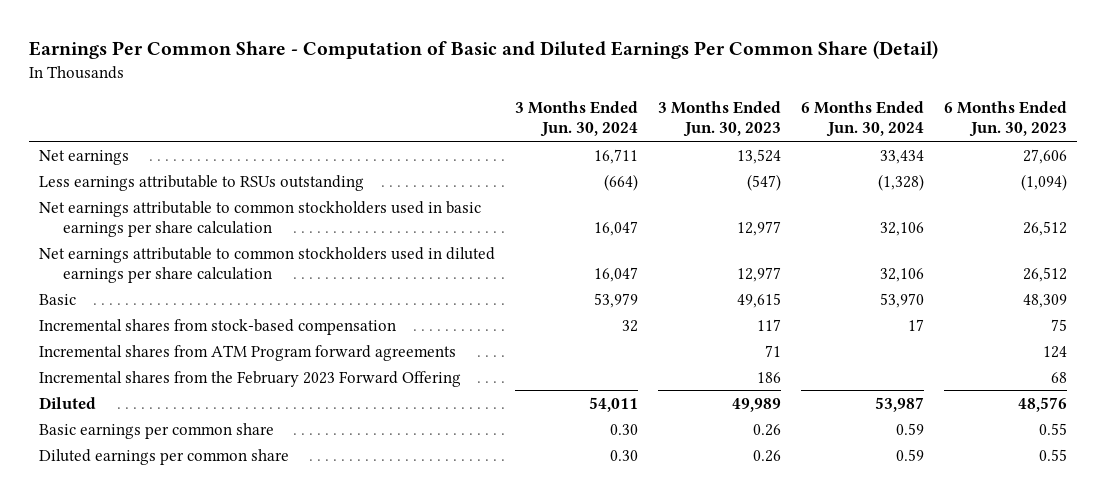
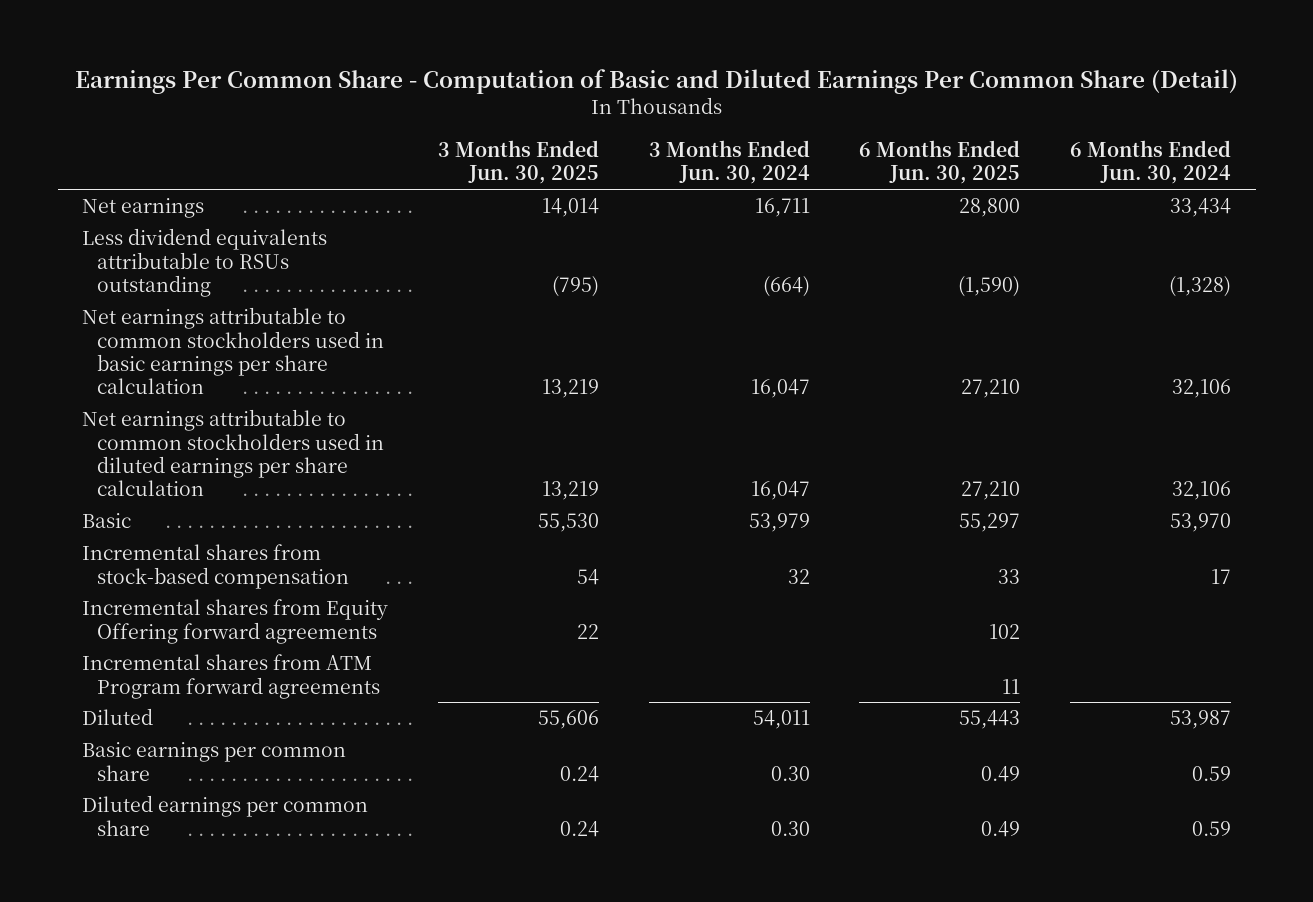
[657,101,781,138] 3 Months Ended Jun. 30, 2023 -> none
[943,101,1067,138] 6 Months Ended Jun. 30, 2023 -> none
none -> [438,139,600,185] 3 Months Ended Jun. 30, 2025
none -> [859,139,1021,185] 6 Months Ended Jun. 30, 2025
[39,174,365,191] Less earnings attributable to RSUs outstanding -> [82,228,328,297] Less dividend equivalents attributable to RSUs outstanding
none -> [82,599,389,644] Incremental shares from Equity Offering forward agreements
[39,370,462,387] Incremental shares from the February 2023 Forward Offering -> none

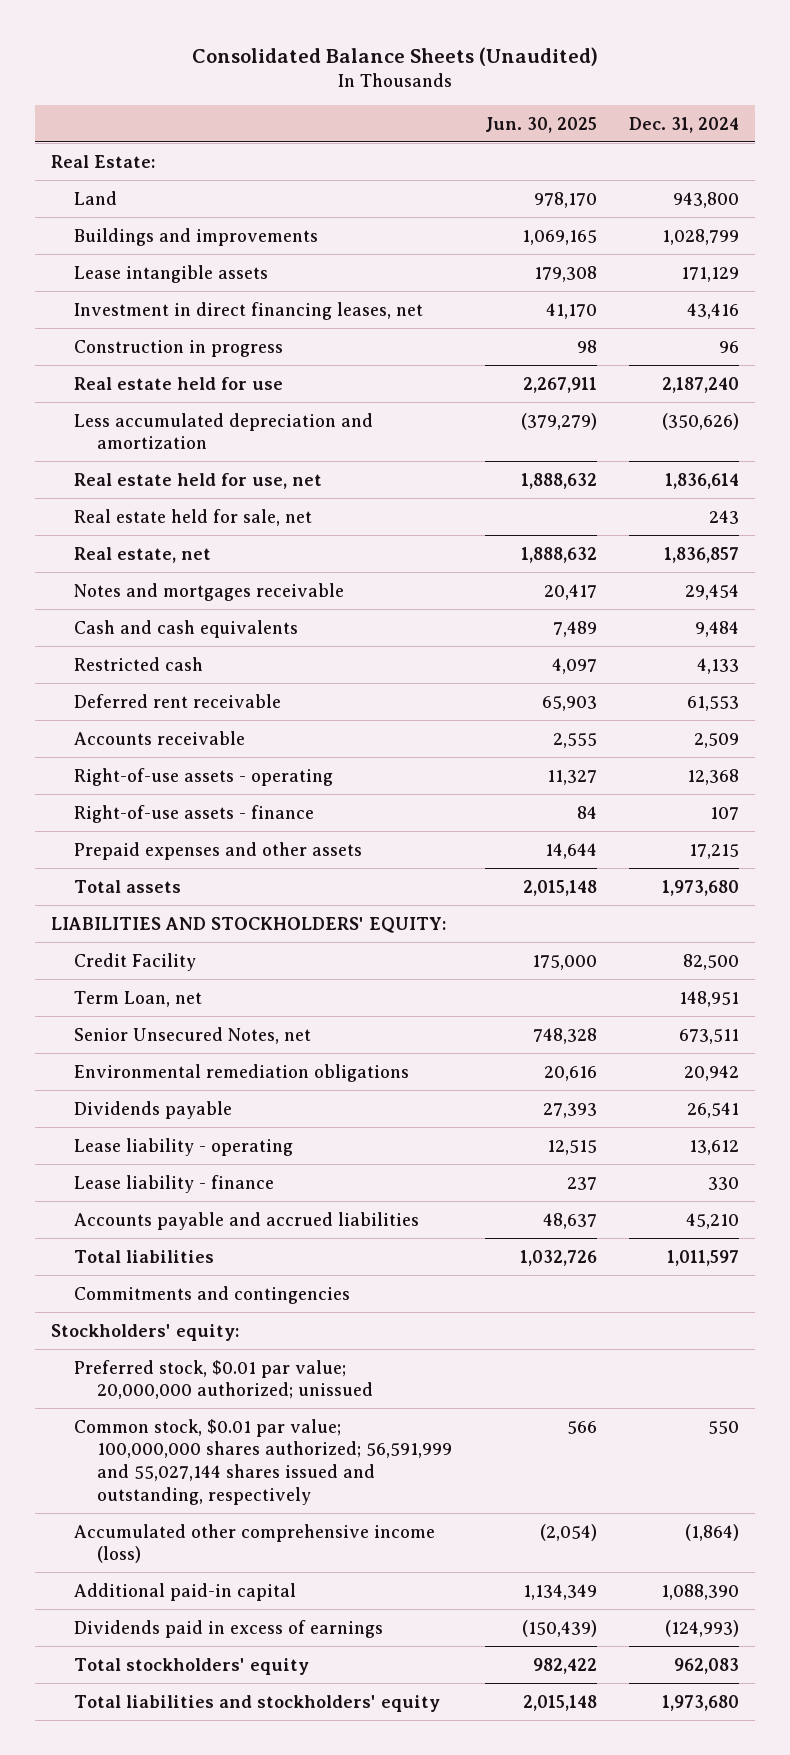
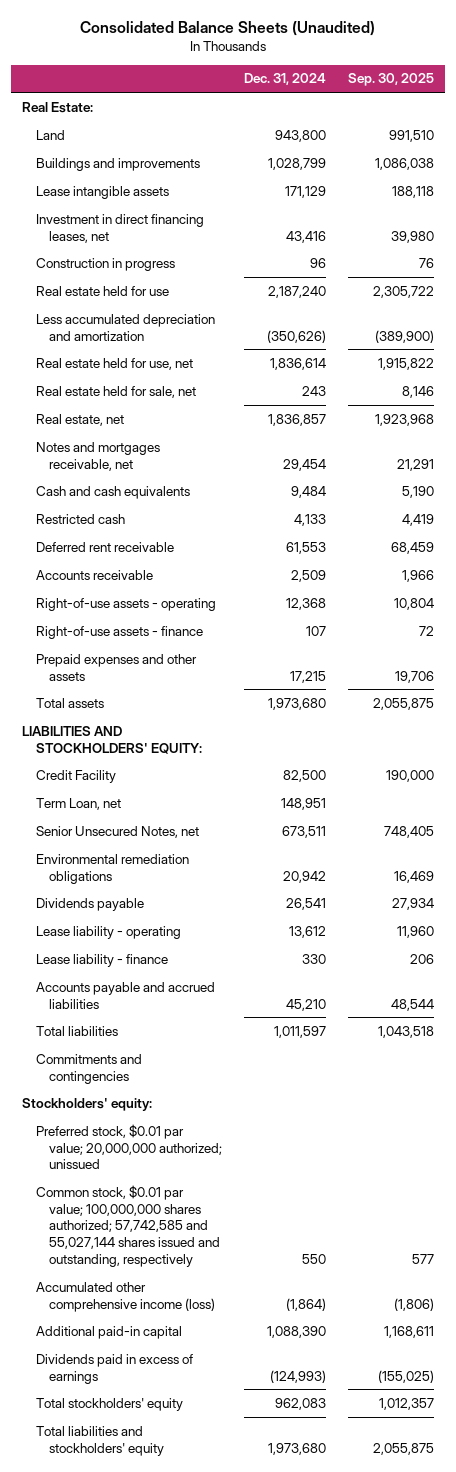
[484,116,597,133] Jun. 30, 2025 -> none
none -> [348,73,435,87] Sep. 30, 2025
[74,582,345,601] Notes and mortgages receivable -> [35,441,160,471] Notes and mortgages receivable, net
[74,1418,453,1505] Common stock, $0.01 par value; 100,000,000 shares authorized; 56,591,999 and 55,027,144 shares issued and outstanding, respectively -> [35,1184,221,1268] Common stock, $0.01 par value; 100,000,000 shares authorized; 57,742,585 and 55,027,144 shares issued and outstanding, respectively

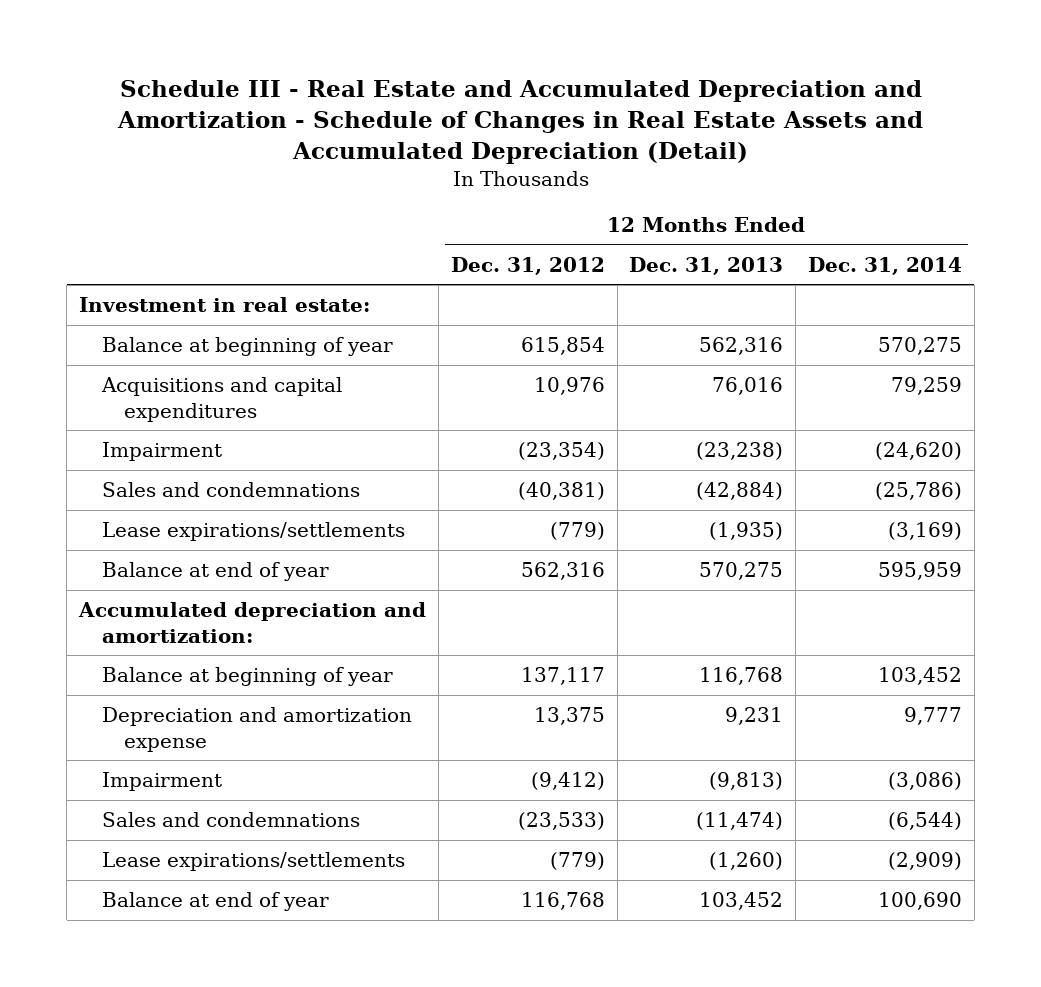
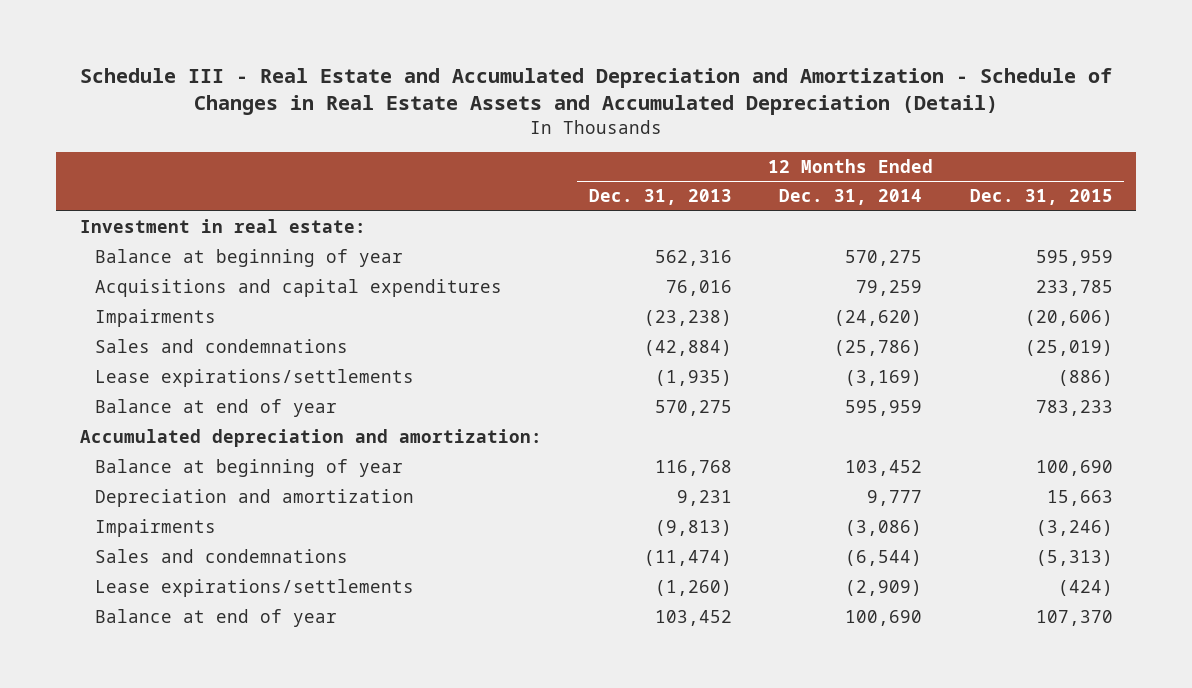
[450,256,605,275] Dec. 31, 2012 -> none
none -> [969,189,1113,206] Dec. 31, 2015
[101,441,222,461] Impairment -> [94,309,216,328] Impairments
[101,706,412,752] Depreciation and amortization expense -> [94,489,414,508] Depreciation and amortization
[101,771,222,791] Impairment -> [94,519,216,538] Impairments

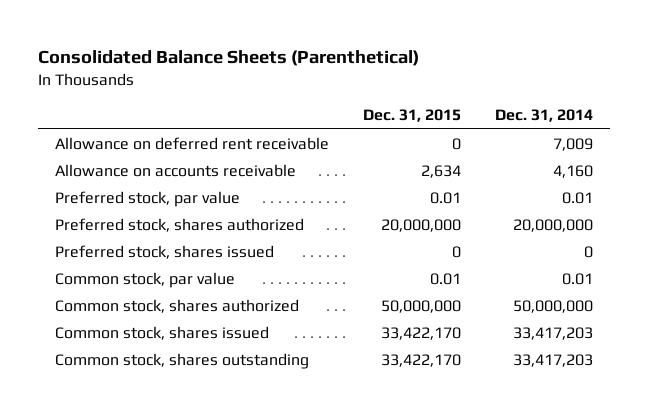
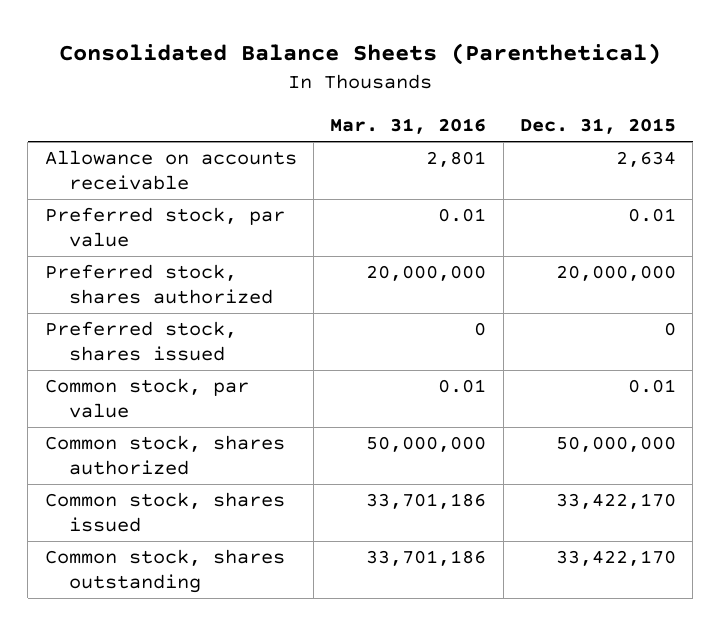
[494,109,593,123] Dec. 31, 2014 -> none
none -> [330,117,487,134] Mar. 31, 2016
[55,136,330,150] Allowance on deferred rent receivable -> none

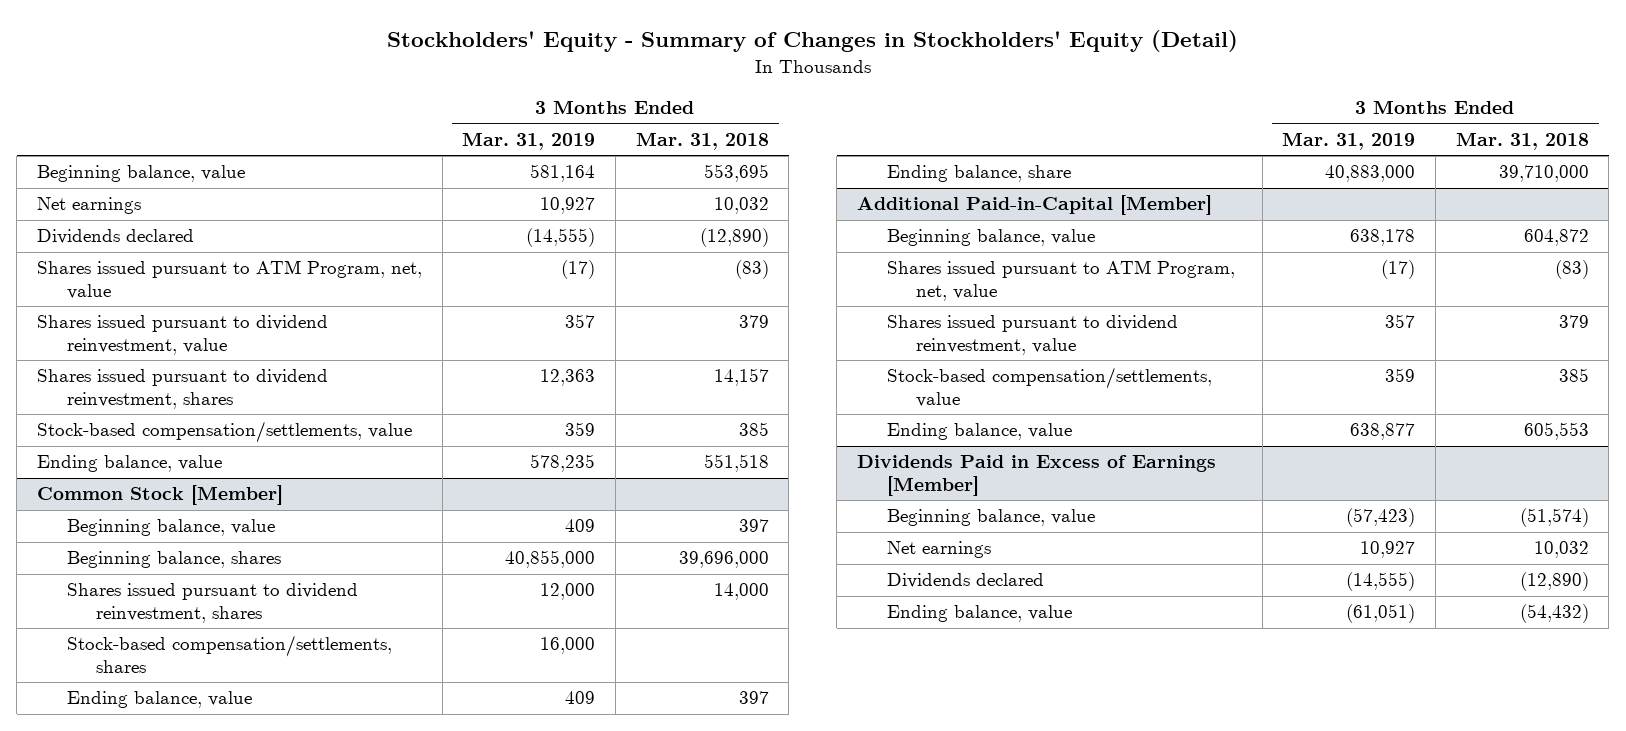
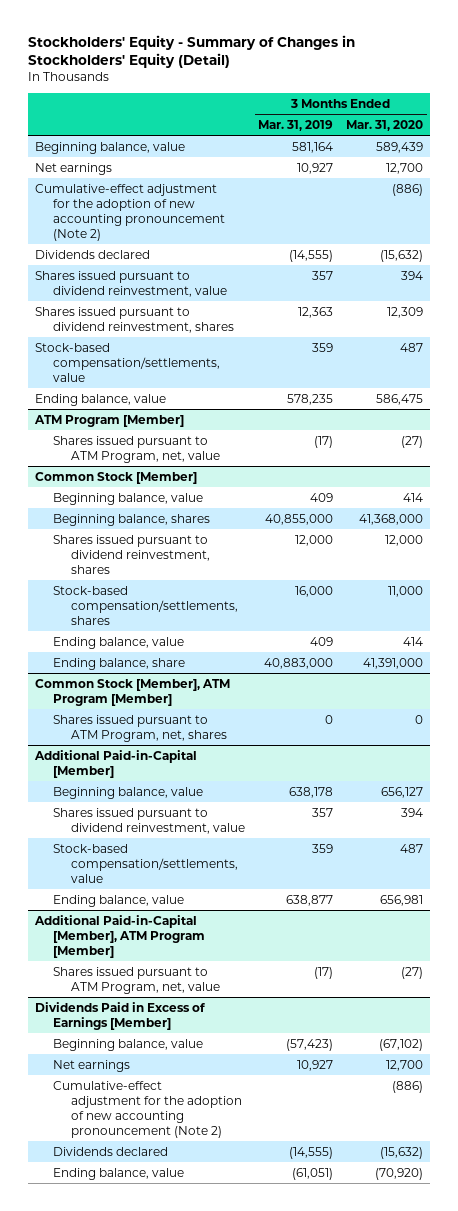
[635,131,769,150] Mar. 31, 2018 -> none
none -> [346,119,424,131] Mar. 31, 2020
none -> [35,183,225,241] Cumulative-effect adjustment for the adoption of new accounting pronouncement (Note 2)
[36,260,422,300] Shares issued pursuant to ATM Program, net, value -> none
none -> [34,414,185,427] ATM Program [Member]
none -> [52,435,220,463] Shares issued pursuant to ATM Program, net, value
none -> [35,678,231,706] Common Stock [Member], ATM Program [Member]
none -> [52,714,227,742] Shares issued pursuant to ATM Program, net, shares
[886,260,1235,302] Shares issued pursuant to ATM Program, net, value -> none
none -> [34,914,205,958] Additional Paid-in-Capital [Member], ATM Program [Member]
none -> [52,966,220,994] Shares issued pursuant to ATM Program, net, value
none -> [52,1080,242,1138] Cumulative-effect adjustment for the adoption of new accounting pronouncement (Note 2)

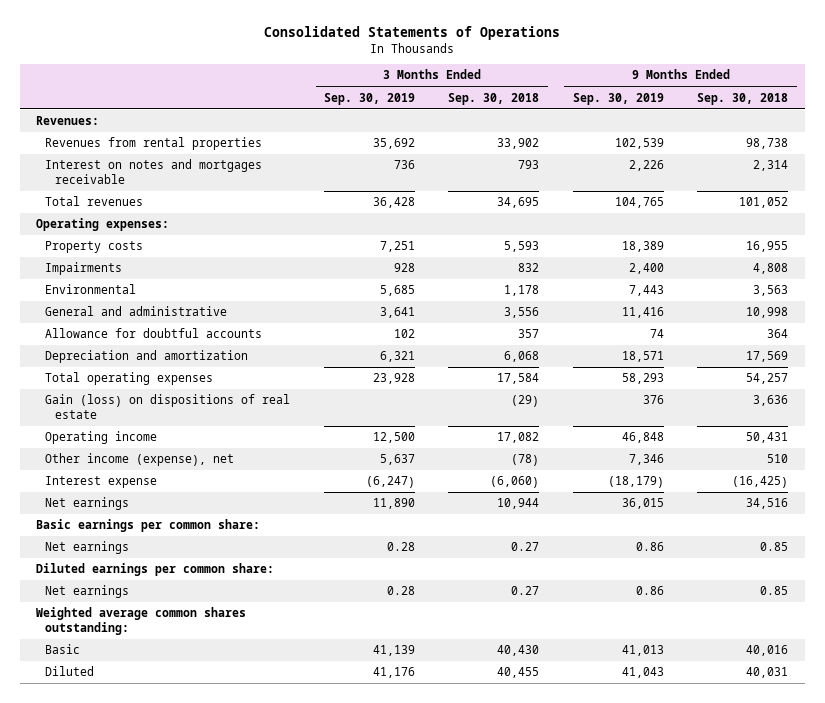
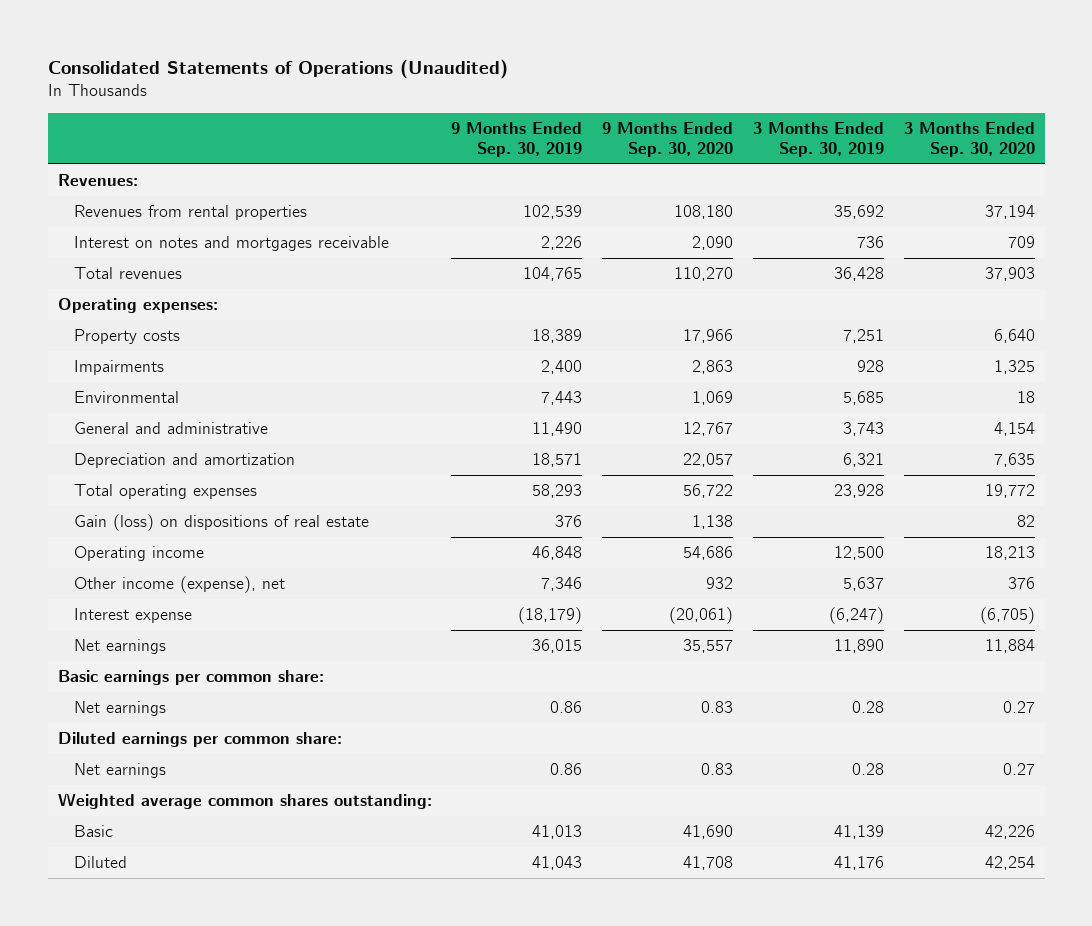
[264,26,561,41] Consolidated Statements of Operations -> [47,58,508,79] Consolidated Statements of Operations (Unaudited)
[448,92,540,105] Sep. 30, 2018 -> none
[697,92,789,105] Sep. 30, 2018 -> none
none -> [602,121,734,158] 9 Months Ended Sep. 30, 2020
none -> [903,121,1035,158] 3 Months Ended Sep. 30, 2020
[45,328,263,339] Allowance for doubtful accounts -> none
[379,307,415,319] 3,641 -> [842,422,884,437] 3,743
[621,307,664,319] 11,416 -> [532,422,583,437] 11,490

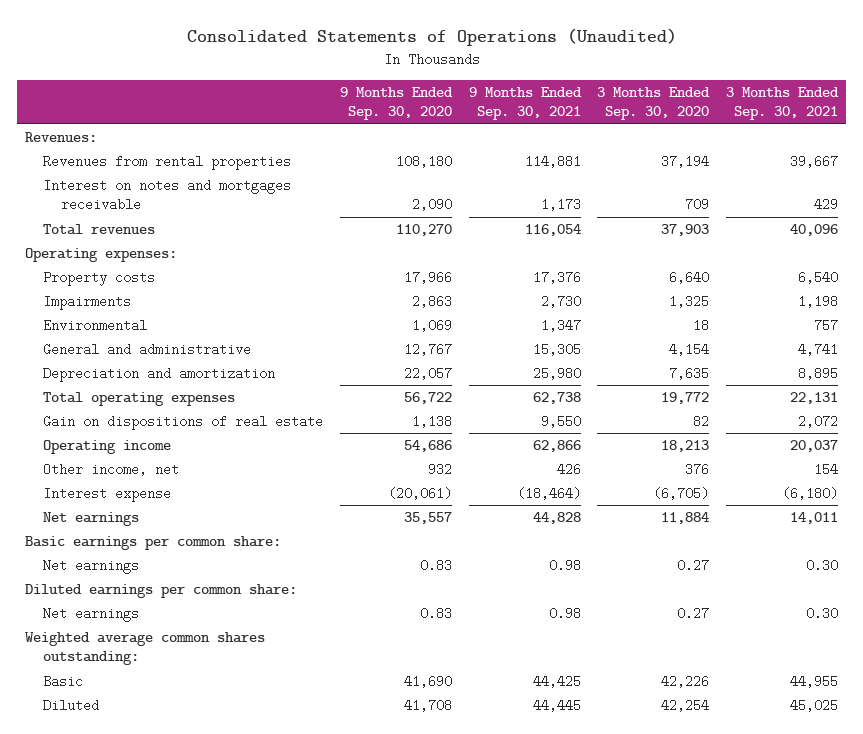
[451,121,583,158] 9 Months Ended Sep. 30, 2019 -> none
[752,121,884,158] 3 Months Ended Sep. 30, 2019 -> none
none -> [468,87,582,121] 9 Months Ended Sep. 30, 2021
none -> [726,87,840,121] 3 Months Ended Sep. 30, 2021
[73,514,369,532] Gain (loss) on dispositions of real estate -> [43,415,324,431] Gain on dispositions of real estate
[73,576,285,594] Other income (expense), net -> [43,463,180,477] Other income, net

